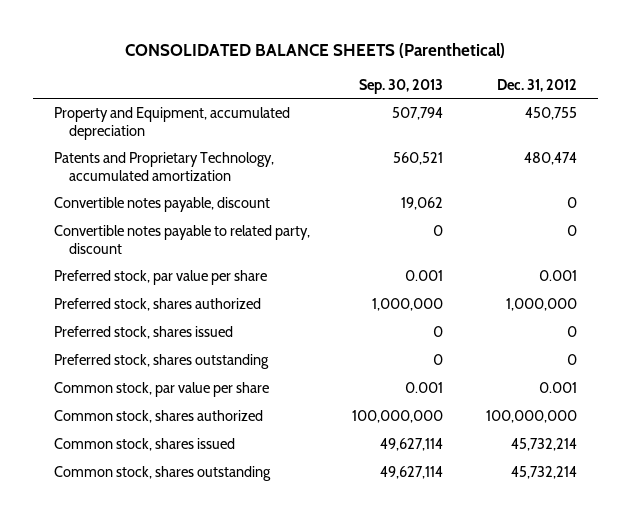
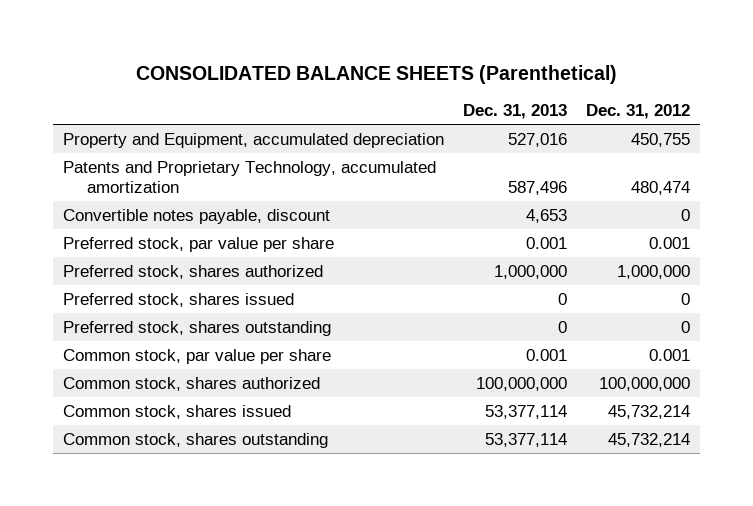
[359,78,444,94] Sep. 30, 2013 -> none
none -> [463,104,568,120] Dec. 31, 2013
[54,225,311,254] Convertible notes payable to related party, discount -> none

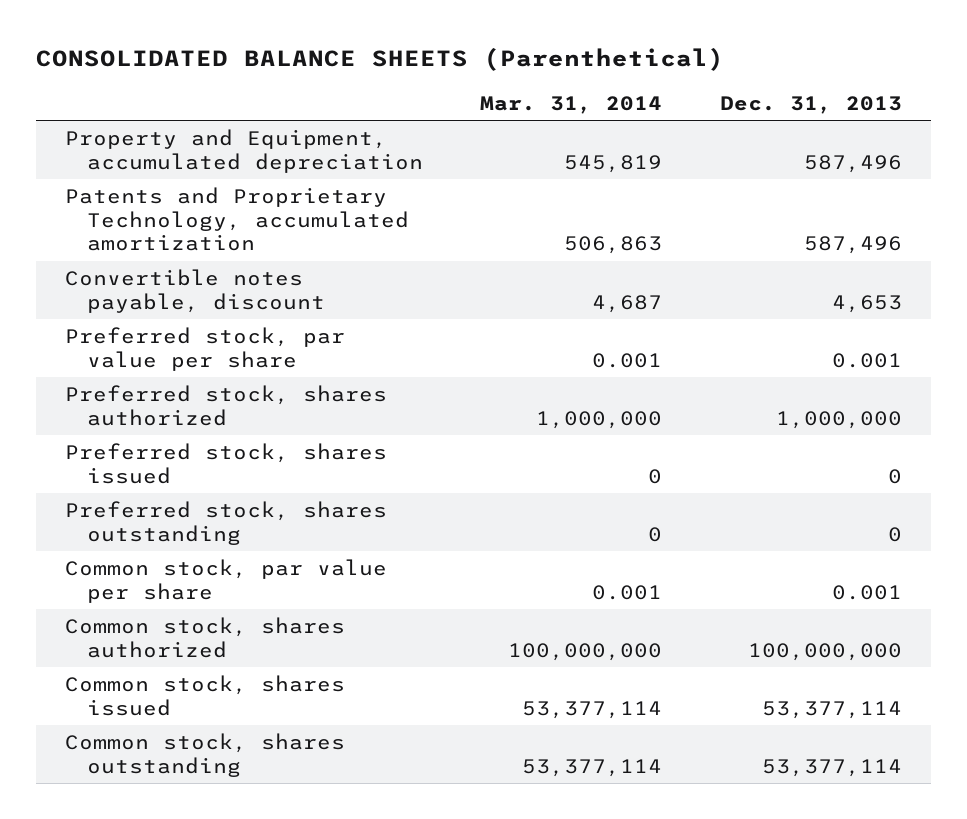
[586,104,691,120] Dec. 31, 2012 -> none
none -> [480,95,663,114] Mar. 31, 2014
[508,132,568,147] 527,016 -> [804,154,903,173] 587,496

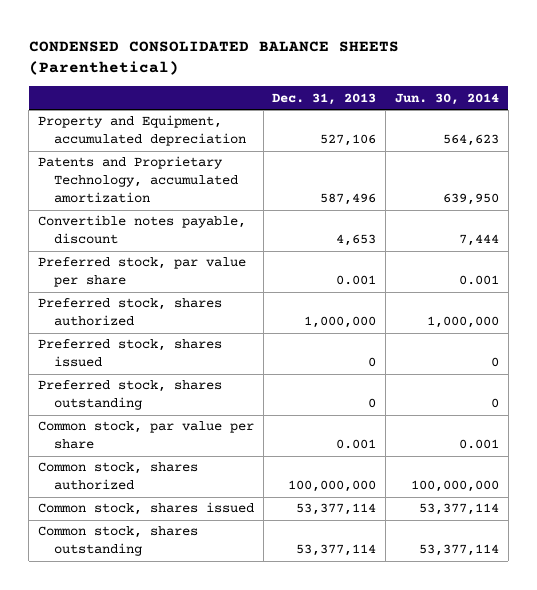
[36,47,725,72] CONSOLIDATED BALANCE SHEETS (Parenthetical) -> [28,40,399,76] CONDENSED CONSOLIDATED BALANCE SHEETS (Parenthetical)
[480,95,663,114] Mar. 31, 2014 -> none
none -> [394,92,499,105] Jun. 30, 2014
[804,154,903,173] 587,496 -> [320,134,377,147] 527,106

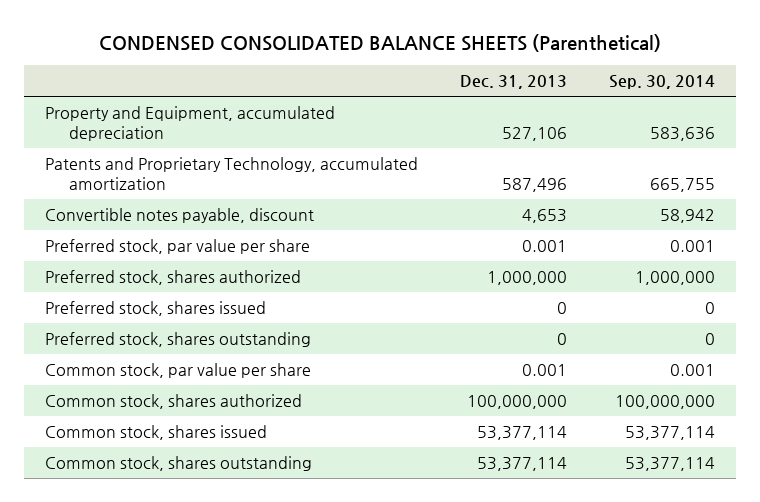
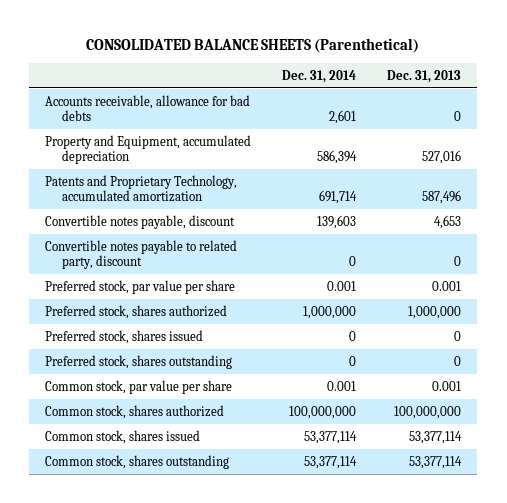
[98,33,661,52] CONDENSED CONSOLIDATED BALANCE SHEETS (Parenthetical) -> [86,37,420,53] CONSOLIDATED BALANCE SHEETS (Parenthetical)
[608,75,715,90] Sep. 30, 2014 -> none
none -> [282,69,357,83] Dec. 31, 2014
none -> [45,94,251,122] Accounts receivable, allowance for bad debts
[501,127,567,142] 527,106 -> [422,150,462,165] 527,016
none -> [45,239,238,270] Convertible notes payable to related party, discount

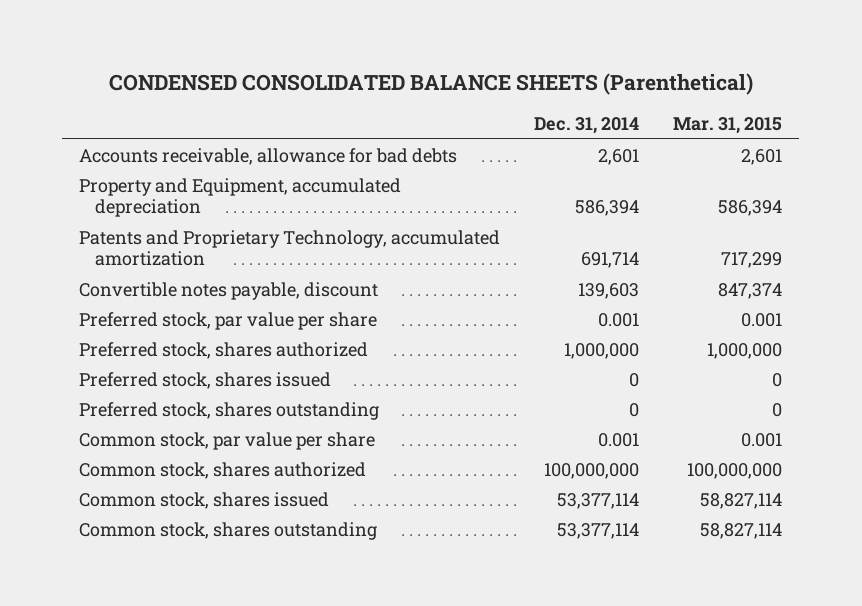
[86,37,420,53] CONSOLIDATED BALANCE SHEETS (Parenthetical) -> [108,73,753,96] CONDENSED CONSOLIDATED BALANCE SHEETS (Parenthetical)
[387,69,462,83] Dec. 31, 2013 -> none
none -> [673,117,783,135] Mar. 31, 2015
[45,239,238,270] Convertible notes payable to related party, discount -> none

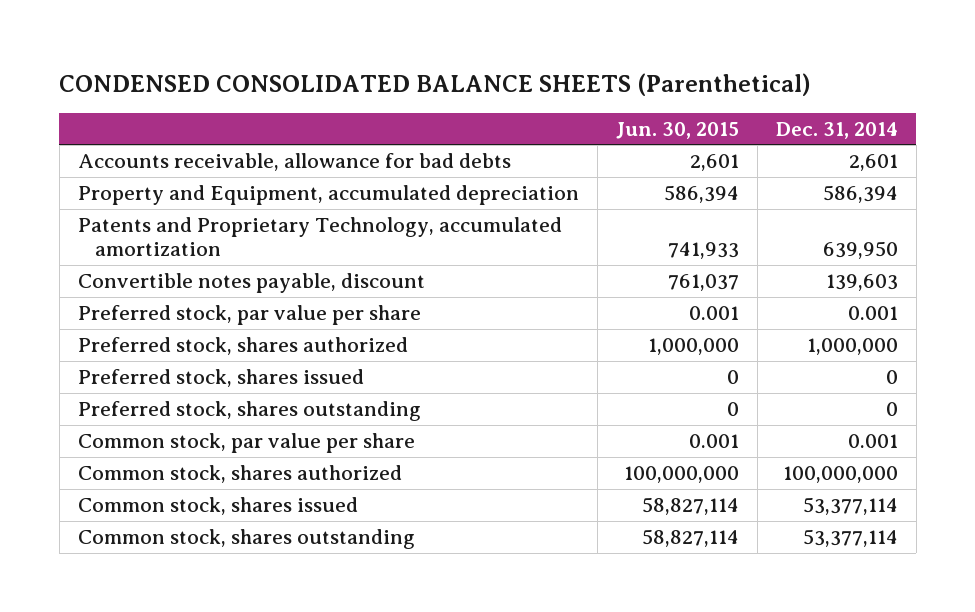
[673,117,783,135] Mar. 31, 2015 -> none
none -> [615,121,739,139] Jun. 30, 2015
[581,251,640,268] 691,714 -> [822,241,898,260] 639,950

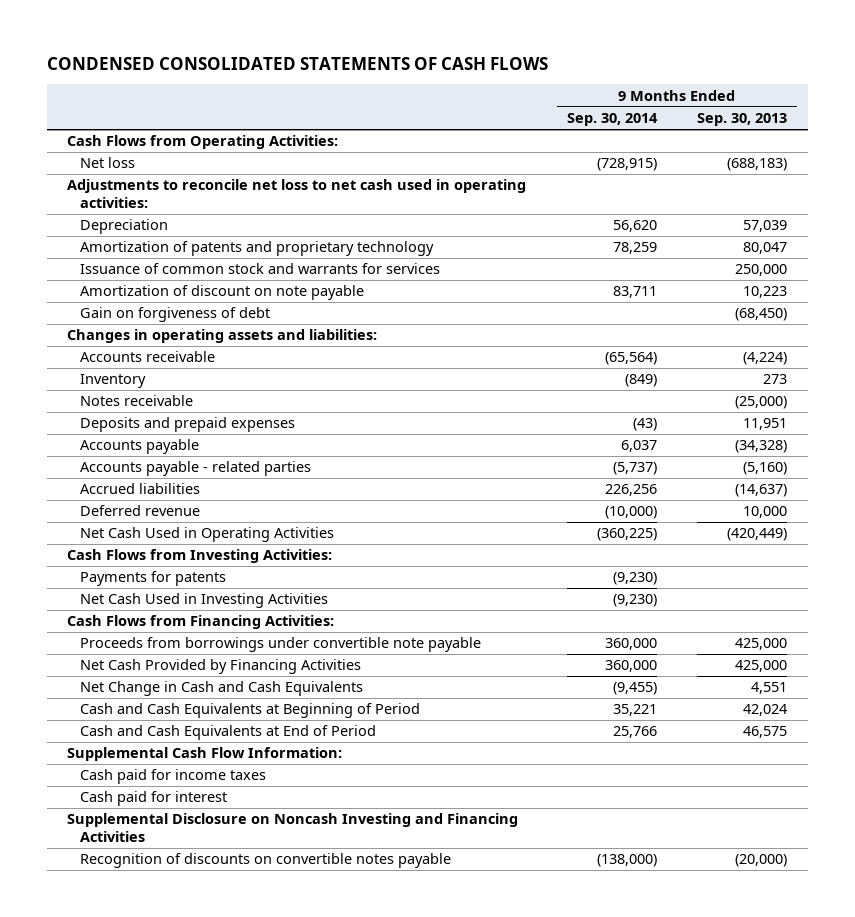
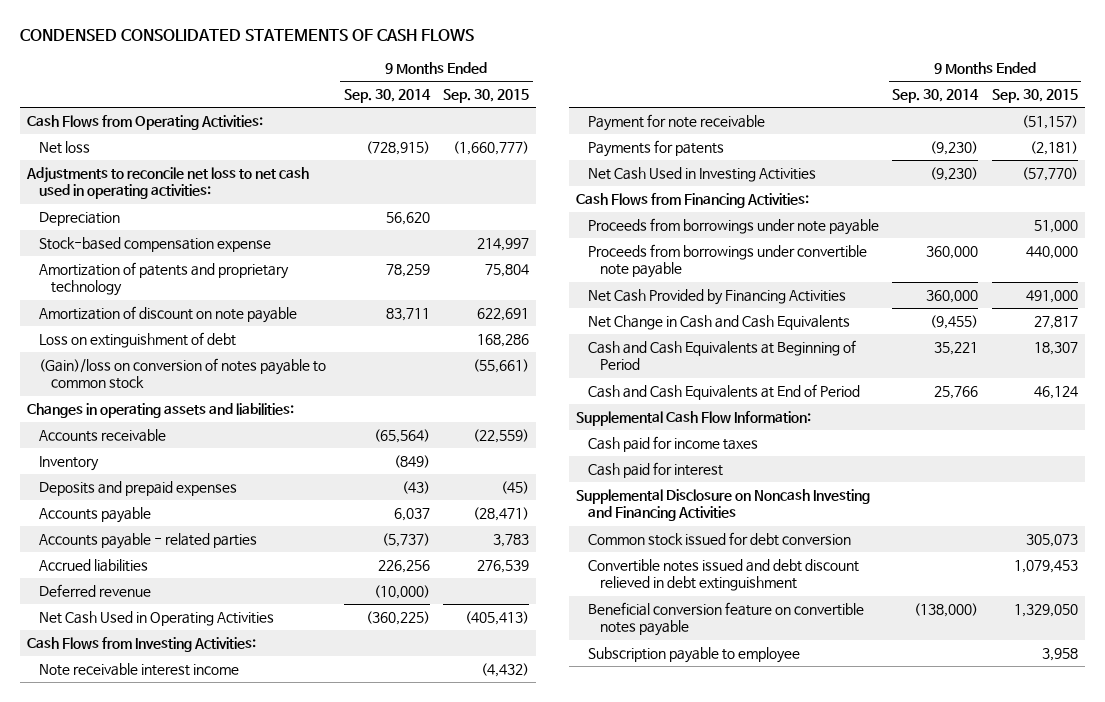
[697,113,788,127] Sep. 30, 2013 -> none
none -> [443,88,530,103] Sep. 30, 2015
none -> [38,236,271,252] Stock-based compensation expense
[80,263,441,275] Issuance of common stock and warrants for services -> none
[80,307,271,323] Gain on forgiveness of debt -> none
none -> [38,331,236,348] Loss on extinguishment of debt
none -> [38,357,326,390] (Gain)/loss on conversion of notes payable to common stock
[80,395,194,407] Notes receivable -> none
none -> [38,662,239,676] Note receivable interest income
none -> [587,113,765,131] Payment for note receivable
none -> [587,217,879,235] Proceeds from borrowings under note payable
none -> [587,531,851,546] Common stock issued for debt conversion
none -> [587,558,859,592] Convertible notes issued and debt discount relieved in debt extinguishment
[80,853,452,869] Recognition of discounts on convertible notes payable -> [587,601,864,637] Beneficial conversion feature on convertible notes payable
none -> [587,646,800,663] Subscription payable to employee

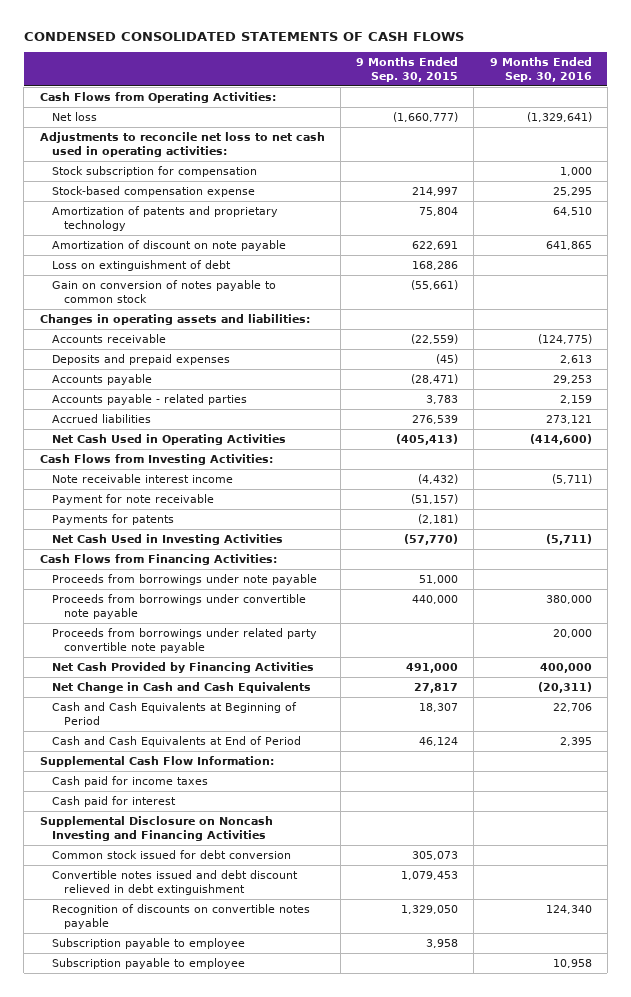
[343,88,431,103] Sep. 30, 2014 -> none
none -> [489,56,592,82] 9 Months Ended Sep. 30, 2016
[38,211,120,226] Depreciation -> none
none -> [51,165,257,177] Stock subscription for compensation
[38,357,326,390] (Gain)/loss on conversion of notes payable to common stock -> [51,279,276,303] Gain on conversion of notes payable to common stock
[38,455,99,471] Inventory -> none
[38,583,151,597] Deferred revenue -> none
none -> [51,627,317,653] Proceeds from borrowings under related party convertible note payable
[587,601,864,637] Beneficial conversion feature on convertible notes payable -> [51,903,310,929] Recognition of discounts on convertible notes payable
none -> [51,957,245,969] Subscription payable to employee

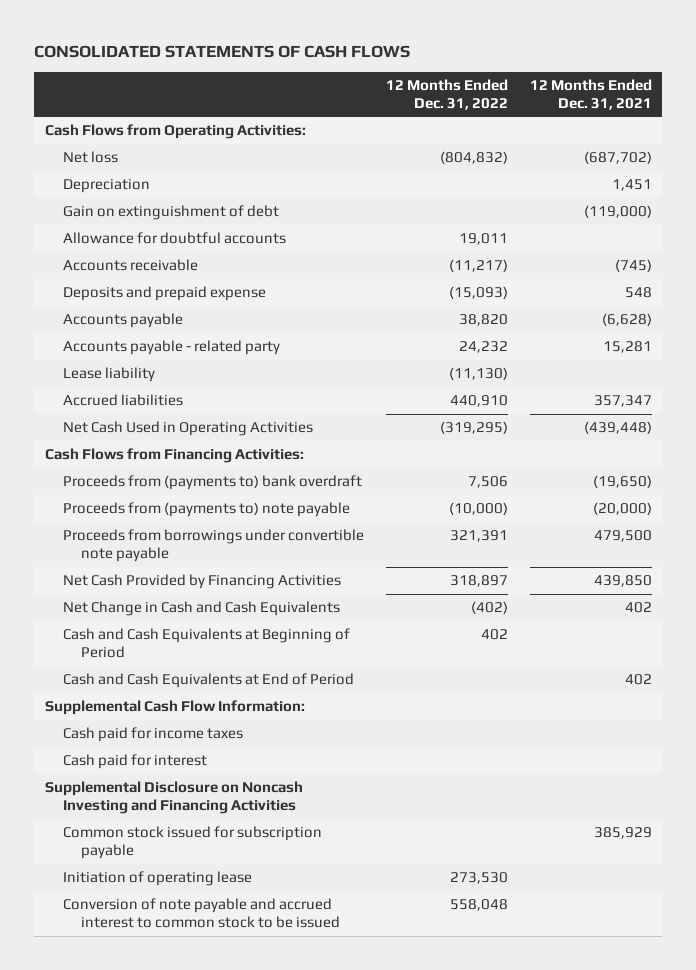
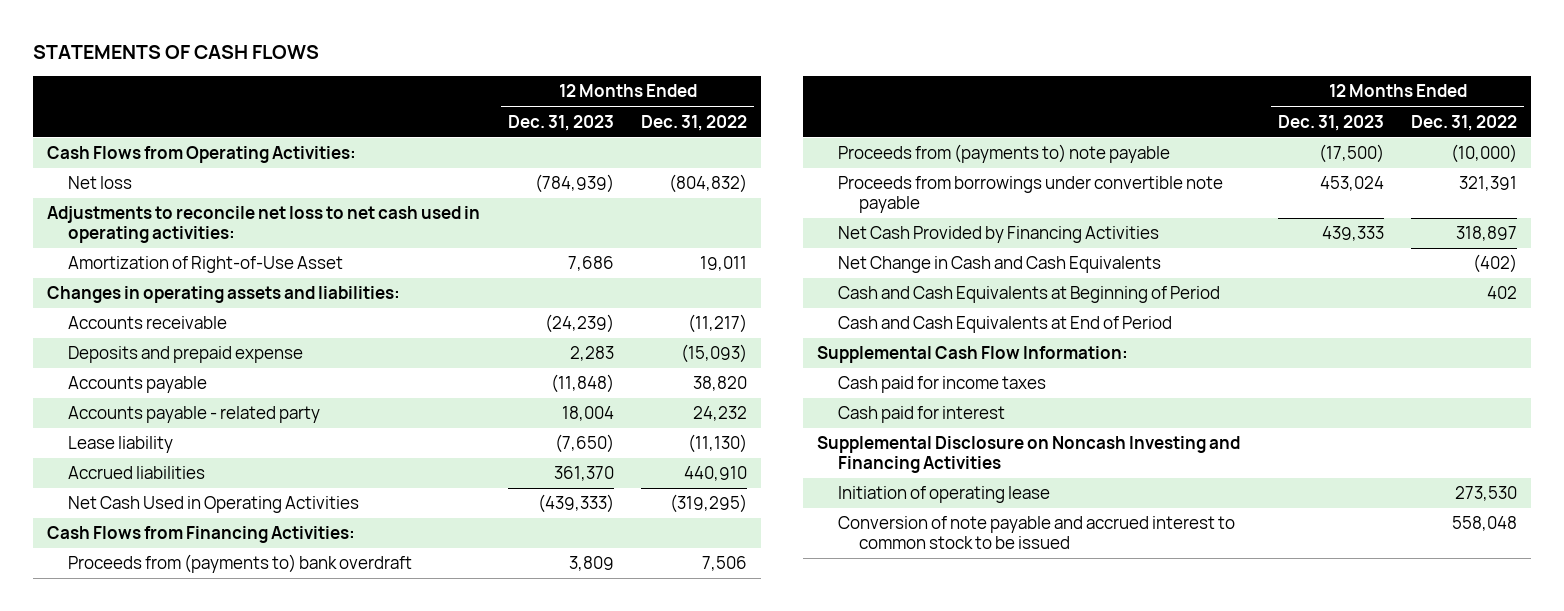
[33,44,410,58] CONSOLIDATED STATEMENTS OF CASH FLOWS -> [33,45,320,60] STATEMENTS OF CASH FLOWS
[529,78,652,110] 12 Months Ended Dec. 31, 2021 -> none
none -> [507,114,614,131] Dec. 31, 2023
[62,179,150,194] Depreciation -> none
[62,205,279,221] Gain on extinguishment of debt -> none
none -> [47,206,481,244] Adjustments to reconcile net loss to net cash used in operating activities:
[62,232,286,245] Allowance for doubtful accounts -> [68,256,344,274] Amortization of Right-of-Use Asset
none -> [47,286,401,304] Changes in operating assets and liabilities:
[62,826,322,860] Common stock issued for subscription payable -> none

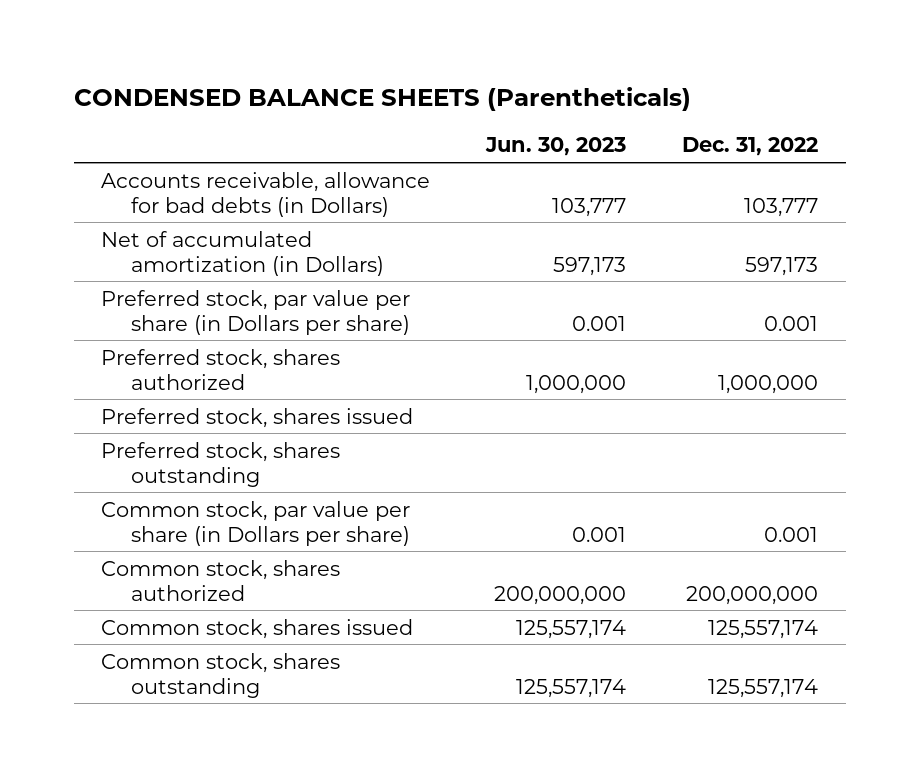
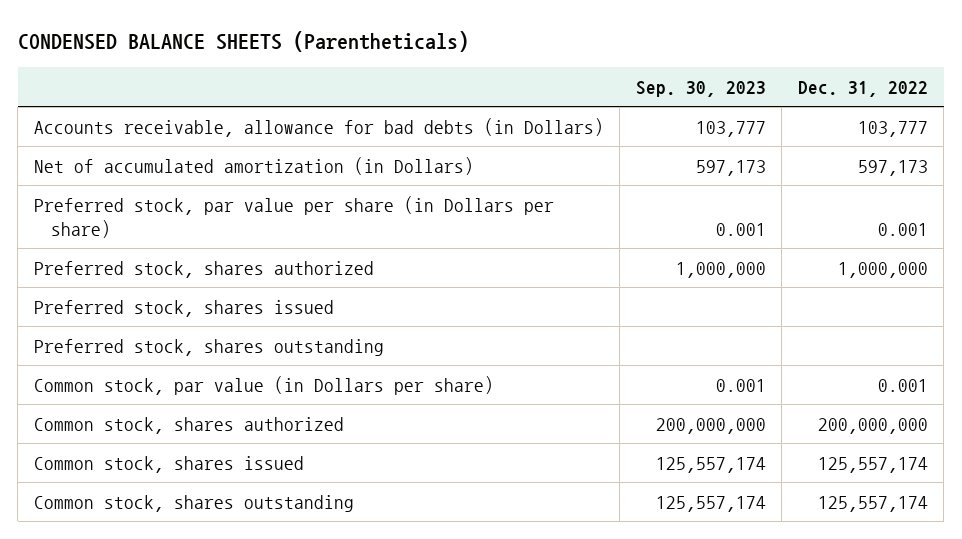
[485,137,627,157] Jun. 30, 2023 -> none
none -> [635,80,766,97] Sep. 30, 2023
[101,500,411,546] Common stock, par value per share (in Dollars per share) -> [33,375,494,395] Common stock, par value (in Dollars per share)

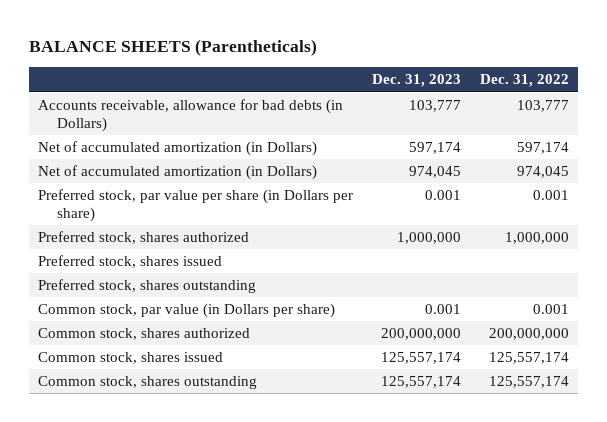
[17,30,469,52] CONDENSED BALANCE SHEETS (Parentheticals) -> [28,39,317,57] BALANCE SHEETS (Parentheticals)
[635,80,766,97] Sep. 30, 2023 -> none
none -> [372,74,462,88] Dec. 31, 2023
[857,159,928,176] 597,173 -> [517,142,570,155] 597,174
none -> [38,165,318,181] Net of accumulated amortization (in Dollars)

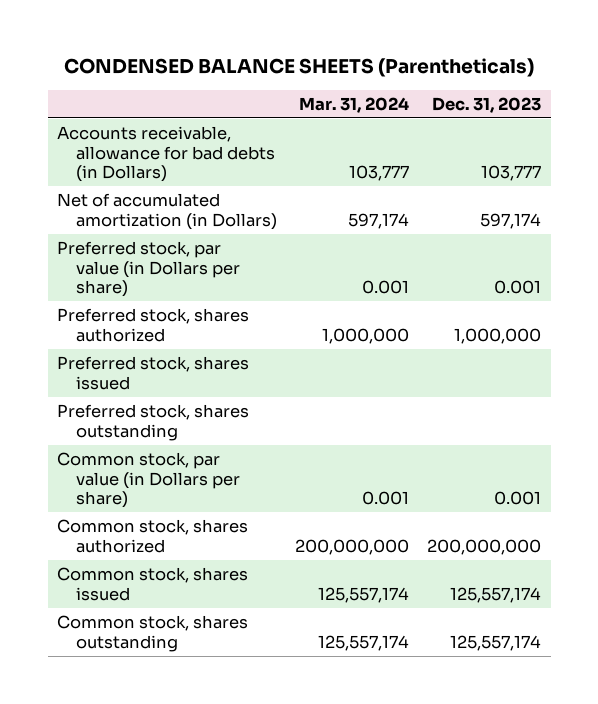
[28,39,317,57] BALANCE SHEETS (Parentheticals) -> [64,58,535,78] CONDENSED BALANCE SHEETS (Parentheticals)
[480,74,570,88] Dec. 31, 2022 -> none
none -> [299,97,410,114] Mar. 31, 2024
[38,165,318,181] Net of accumulated amortization (in Dollars) -> none
[38,189,354,222] Preferred stock, par value per share (in Dollars per share) -> [56,241,240,298] Preferred stock, par value (in Dollars per share)

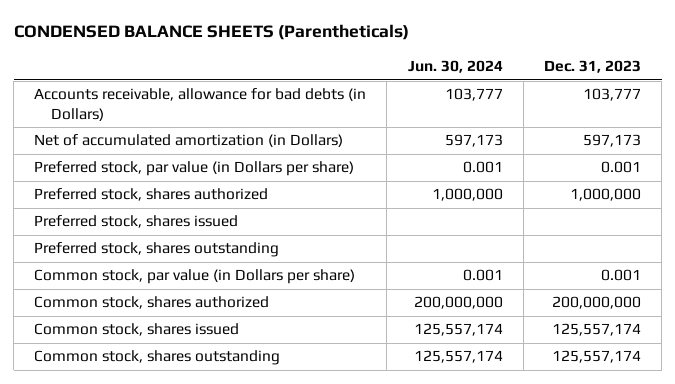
[299,97,410,114] Mar. 31, 2024 -> none
none -> [407,60,503,74] Jun. 30, 2024
[480,212,542,229] 597,174 -> [582,134,641,148] 597,173

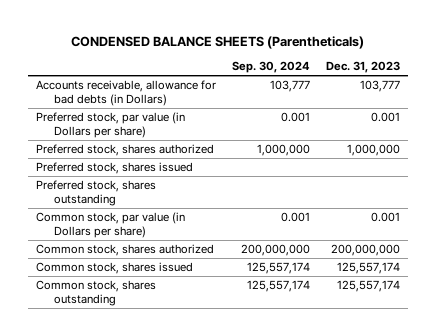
[407,60,503,74] Jun. 30, 2024 -> none
none -> [231,61,310,74] Sep. 30, 2024
[34,134,344,148] Net of accumulated amortization (in Dollars) -> none

